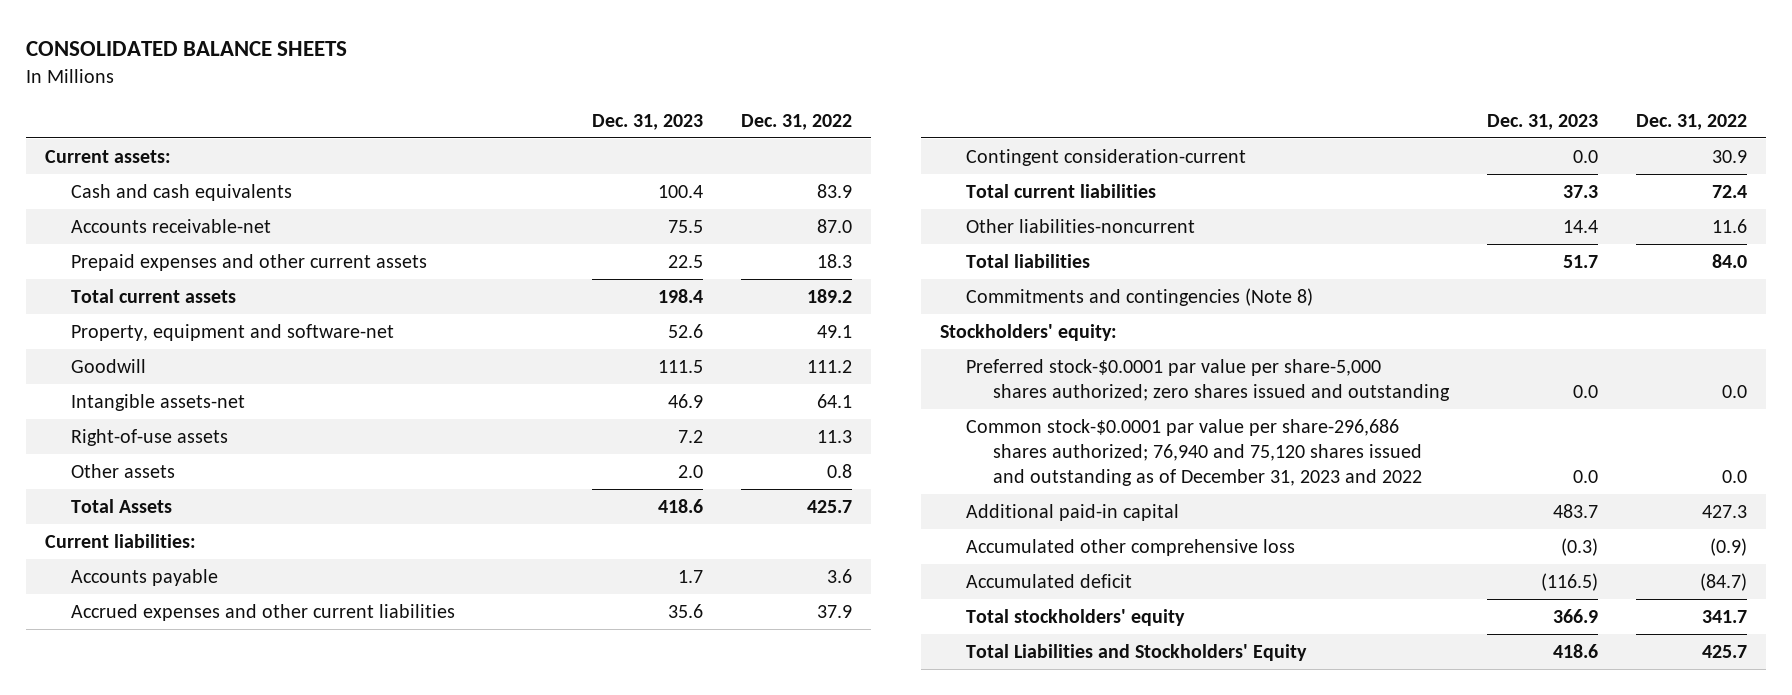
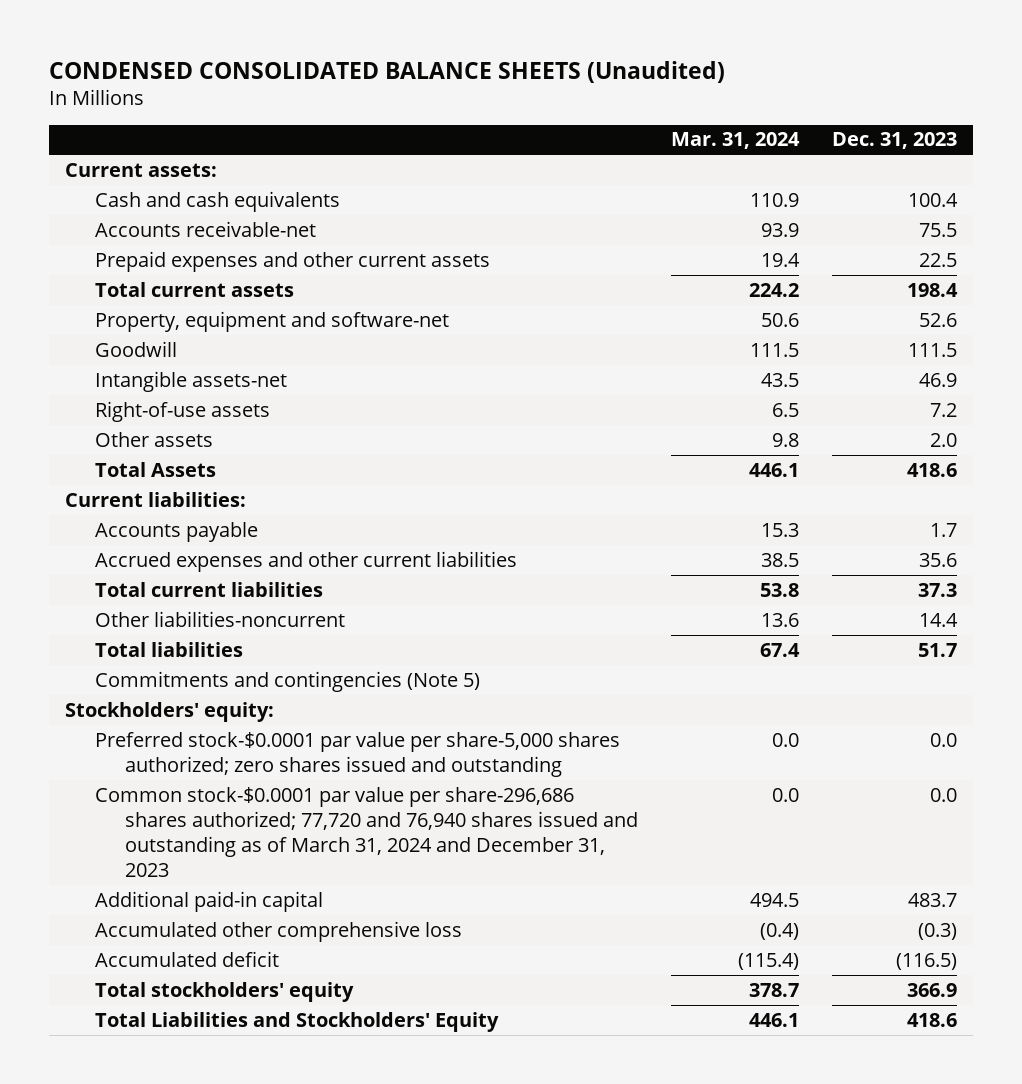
[25,41,347,57] CONSOLIDATED BALANCE SHEETS -> [48,60,725,83] CONDENSED CONSOLIDATED BALANCE SHEETS (Unaudited)
[741,113,853,130] Dec. 31, 2022 -> none
none -> [670,132,800,150] Mar. 31, 2024
[966,148,1247,166] Contingent consideration-current -> none
[966,287,1314,306] Commitments and contingencies (Note 8) -> [95,670,481,692] Commitments and contingencies (Note 5)
[966,418,1422,486] Common stock-$0.0001 par value per share-296,686 shares authorized; 76,940 and 75,120 shares issued and outstanding as of December 31, 2023 and 2022 -> [95,786,639,877] Common stock-$0.0001 par value per share-296,686 shares authorized; 77,720 and 76,940 shares issued and outstanding as of March 31, 2024 and December 31, 2023

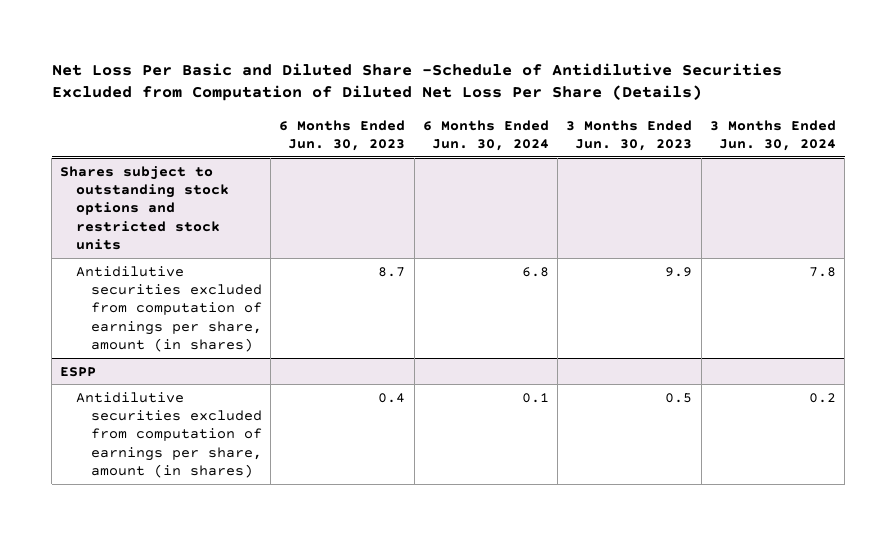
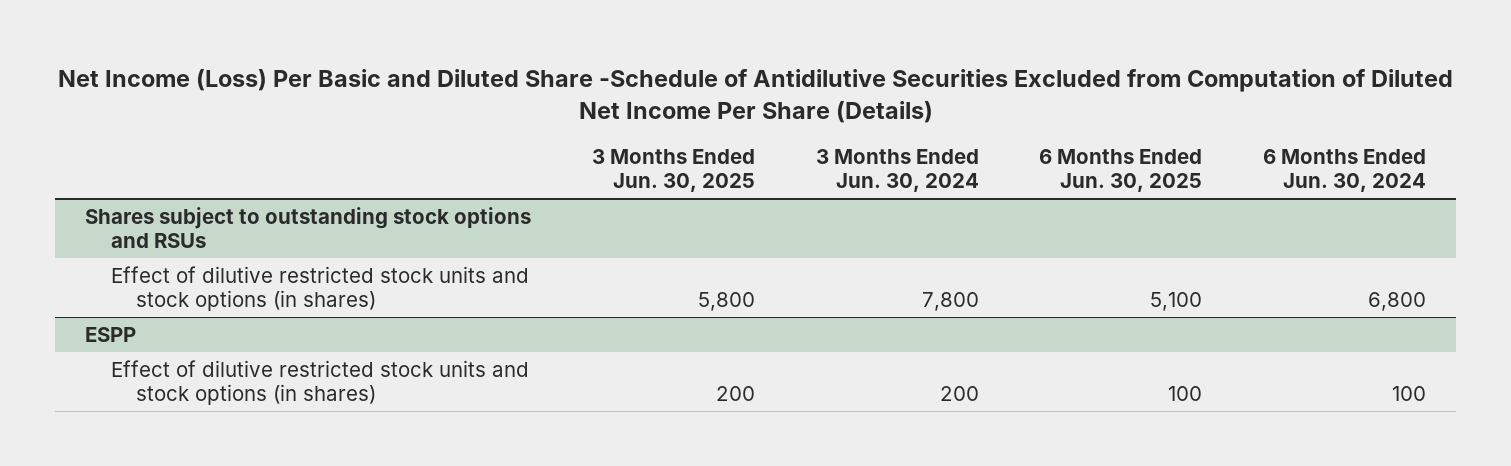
[51,62,782,102] Net Loss Per Basic and Diluted Share -Schedule of Antidilutive Securities Excluded from Computation of Diluted Net Loss Per Share (Details) -> [57,68,1453,123] Net Income (Loss) Per Basic and Diluted Share -Schedule of Antidilutive Securities Excluded from Computation of Diluted Net Income Per Share (Details)
[279,119,406,152] 6 Months Ended Jun. 30, 2023 -> none
[566,119,693,152] 3 Months Ended Jun. 30, 2023 -> none
none -> [591,148,755,193] 3 Months Ended Jun. 30, 2025
none -> [1039,148,1203,193] 6 Months Ended Jun. 30, 2025
[75,265,262,353] Antidilutive securities excluded from computation of earnings per share, amount (in shares) -> none
[60,165,229,251] Shares subject to outstanding stock options and restricted stock units -> [85,206,532,249] Shares subject to outstanding stock options and RSUs
none -> [110,265,529,312] Effect of dilutive restricted stock units and stock options (in shares)
[75,391,262,479] Antidilutive securities excluded from computation of earnings per share, amount (in shares) -> none
none -> [110,359,529,406] Effect of dilutive restricted stock units and stock options (in shares)

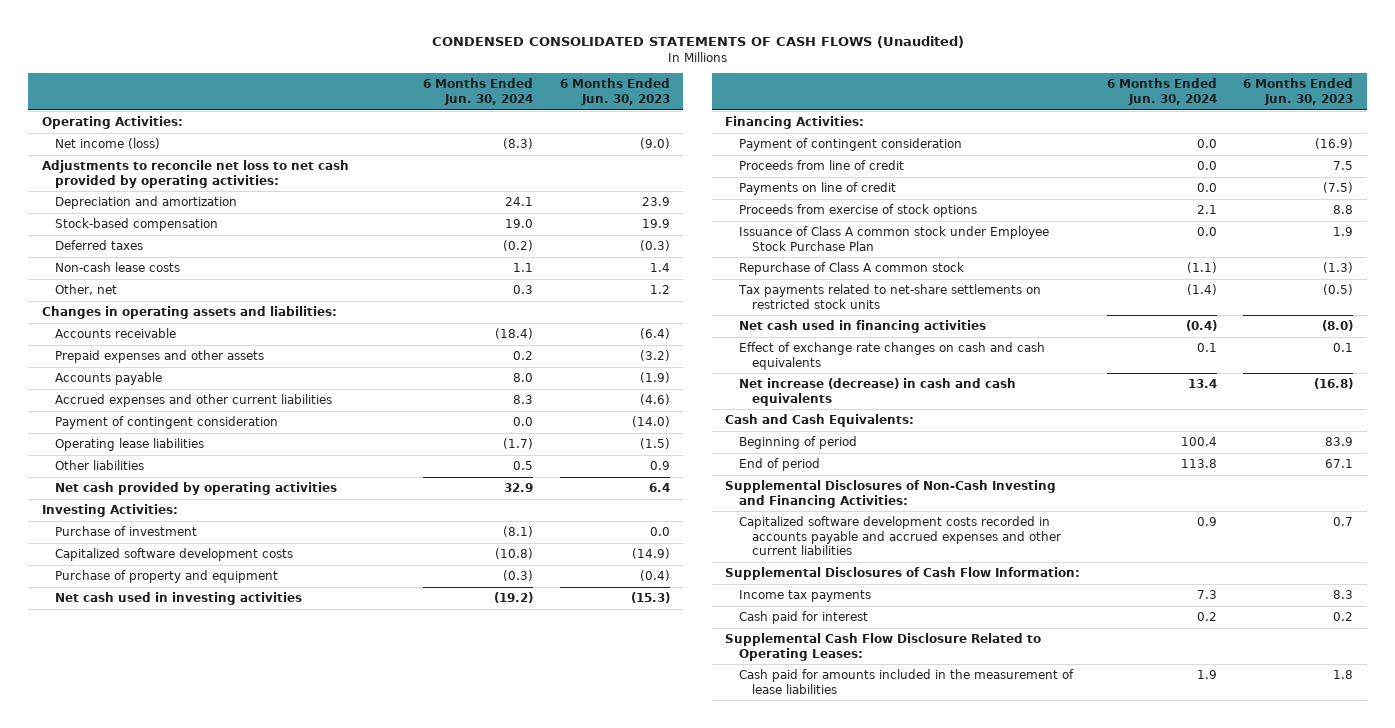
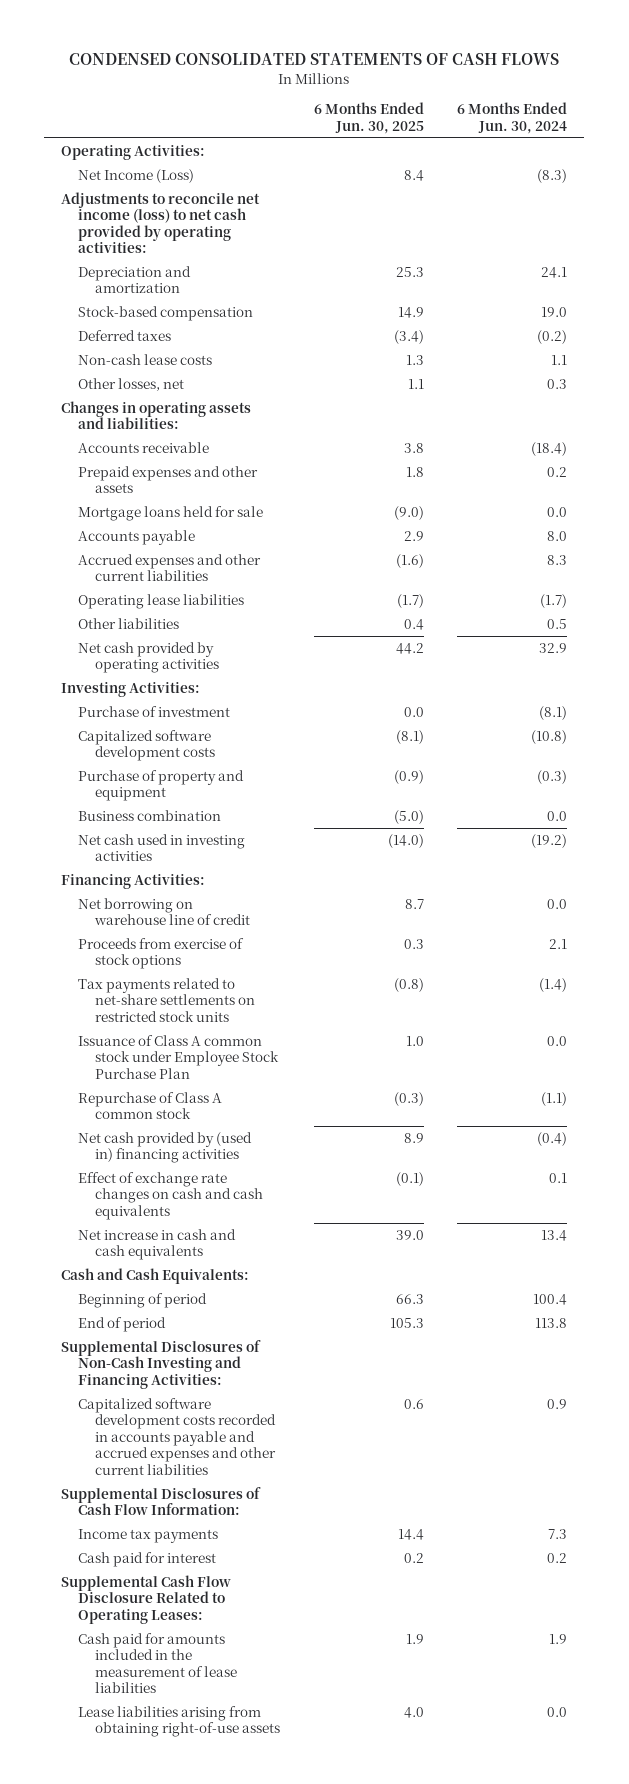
[431,36,964,49] CONDENSED CONSOLIDATED STATEMENTS OF CASH FLOWS (Unaudited) -> [69,53,560,66] CONDENSED CONSOLIDATED STATEMENTS OF CASH FLOWS
[559,78,670,105] 6 Months Ended Jun. 30, 2023 -> none
none -> [313,102,424,134] 6 Months Ended Jun. 30, 2025
[55,138,161,150] Net income (loss) -> [77,168,194,183] Net Income (Loss)
[41,160,349,188] Adjustments to reconcile net loss to net cash provided by operating activities: -> [61,191,261,254] Adjustments to reconcile net income (loss) to net cash provided by operating activities:
[55,284,118,296] Other, net -> [77,377,184,391] Other losses, net
none -> [77,505,263,521] Mortgage loans held for sale
[55,416,279,430] Payment of contingent consideration -> none
none -> [77,809,221,821] Business combination
[738,138,962,152] Payment of contingent consideration -> none
[738,160,904,171] Proceeds from line of credit -> none
[738,182,896,196] Payments on line of credit -> [77,897,250,926] Net borrowing on warehouse line of credit
[737,284,1041,309] Tax payments related to net-share settlements on restricted stock units -> [77,977,255,1022] Tax payments related to net-share settlements on restricted stock units
[738,320,986,334] Net cash used in financing activities -> [77,1131,252,1164] Net cash provided by (used in) financing activities
[738,378,1016,406] Net increase (decrease) in cash and cash equivalents -> [77,1228,236,1261] Net increase in cash and cash equivalents
none -> [77,1705,280,1738] Lease liabilities arising from obtaining right-of-use assets

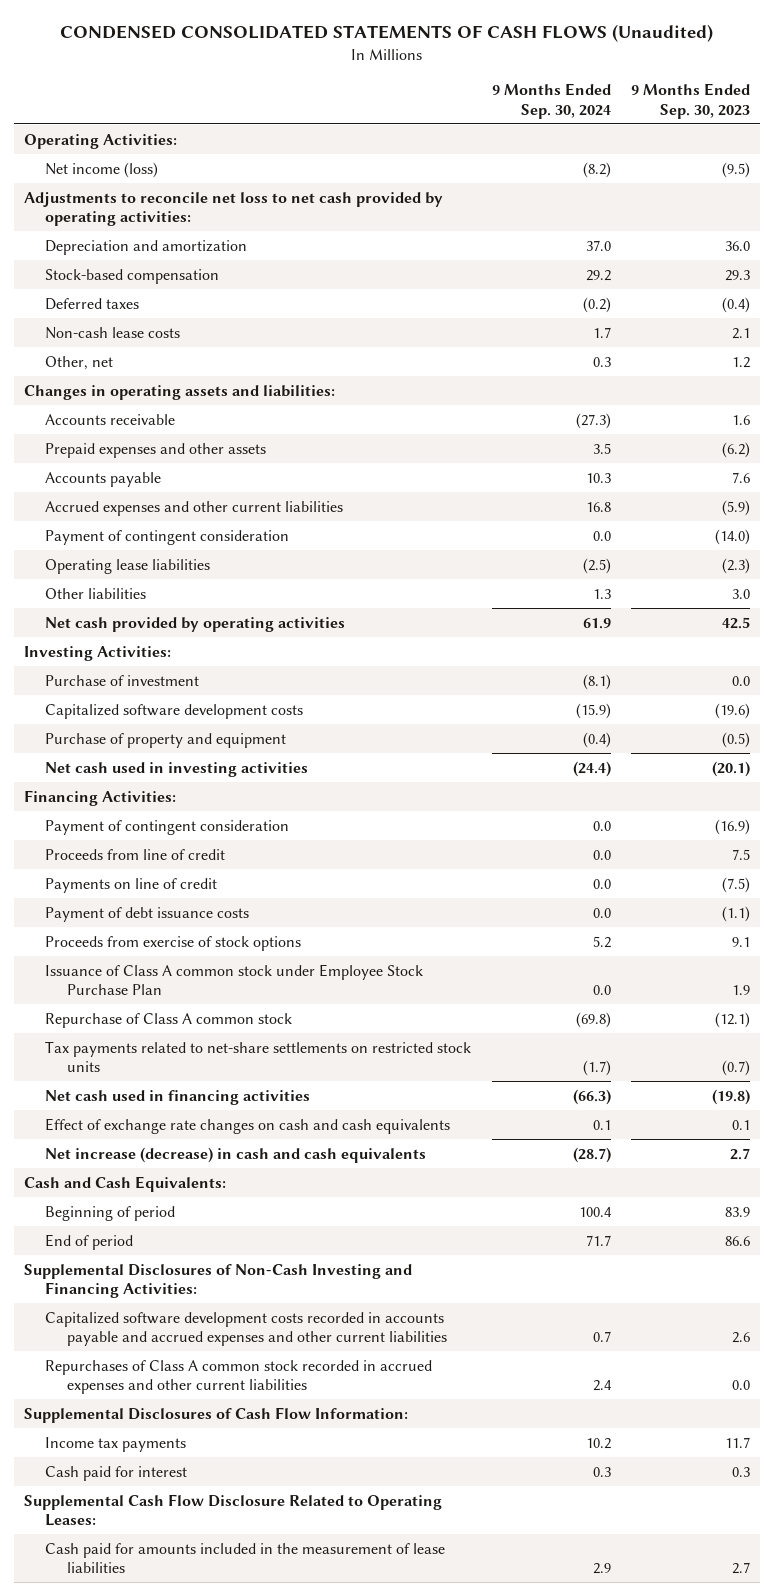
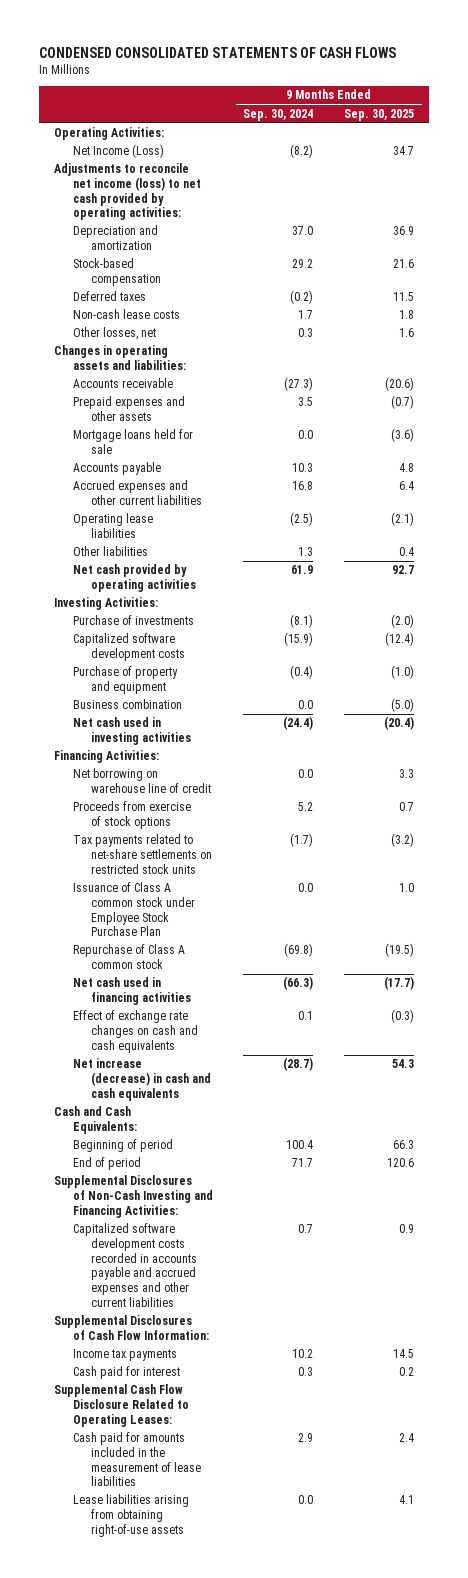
[59,24,713,43] CONDENSED CONSOLIDATED STATEMENTS OF CASH FLOWS (Unaudited) -> [39,46,397,58] CONDENSED CONSOLIDATED STATEMENTS OF CASH FLOWS
[630,83,750,119] 9 Months Ended Sep. 30, 2023 -> none
none -> [343,108,414,121] Sep. 30, 2025
[45,161,159,178] Net income (loss) -> [72,144,164,159] Net Income (Loss)
[23,191,443,226] Adjustments to reconcile net loss to net cash provided by operating activities: -> [54,163,201,221] Adjustments to reconcile net income (loss) to net cash provided by operating activities:
[45,355,114,370] Other, net -> [72,327,156,341] Other losses, net
none -> [72,429,193,455] Mortgage loans held for sale
[45,529,290,545] Payment of contingent consideration -> none
[45,674,200,686] Purchase of investment -> [72,615,194,626] Purchase of investments
none -> [72,699,182,710] Business combination
[45,819,290,835] Payment of contingent consideration -> none
[45,848,226,860] Proceeds from line of credit -> none
[45,906,250,922] Payment of debt issuance costs -> none
[45,877,218,893] Payments on line of credit -> [72,768,212,794] Net borrowing on warehouse line of credit
[45,1040,472,1072] Tax payments related to net-share settlements on restricted stock units -> [72,834,213,874] Tax payments related to net-share settlements on restricted stock units
[45,1359,433,1394] Repurchases of Class A common stock recorded in accrued expenses and other current liabilities -> none
none -> [72,1494,189,1537] Lease liabilities arising from obtaining right-of-use assets

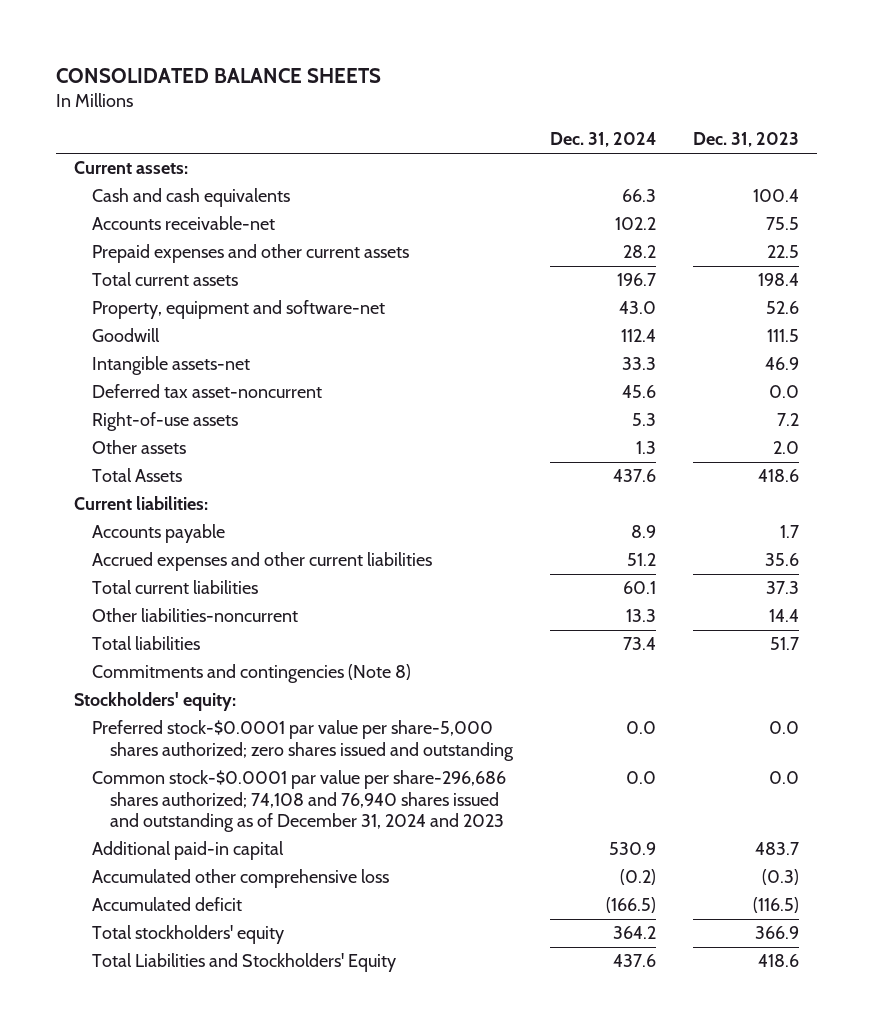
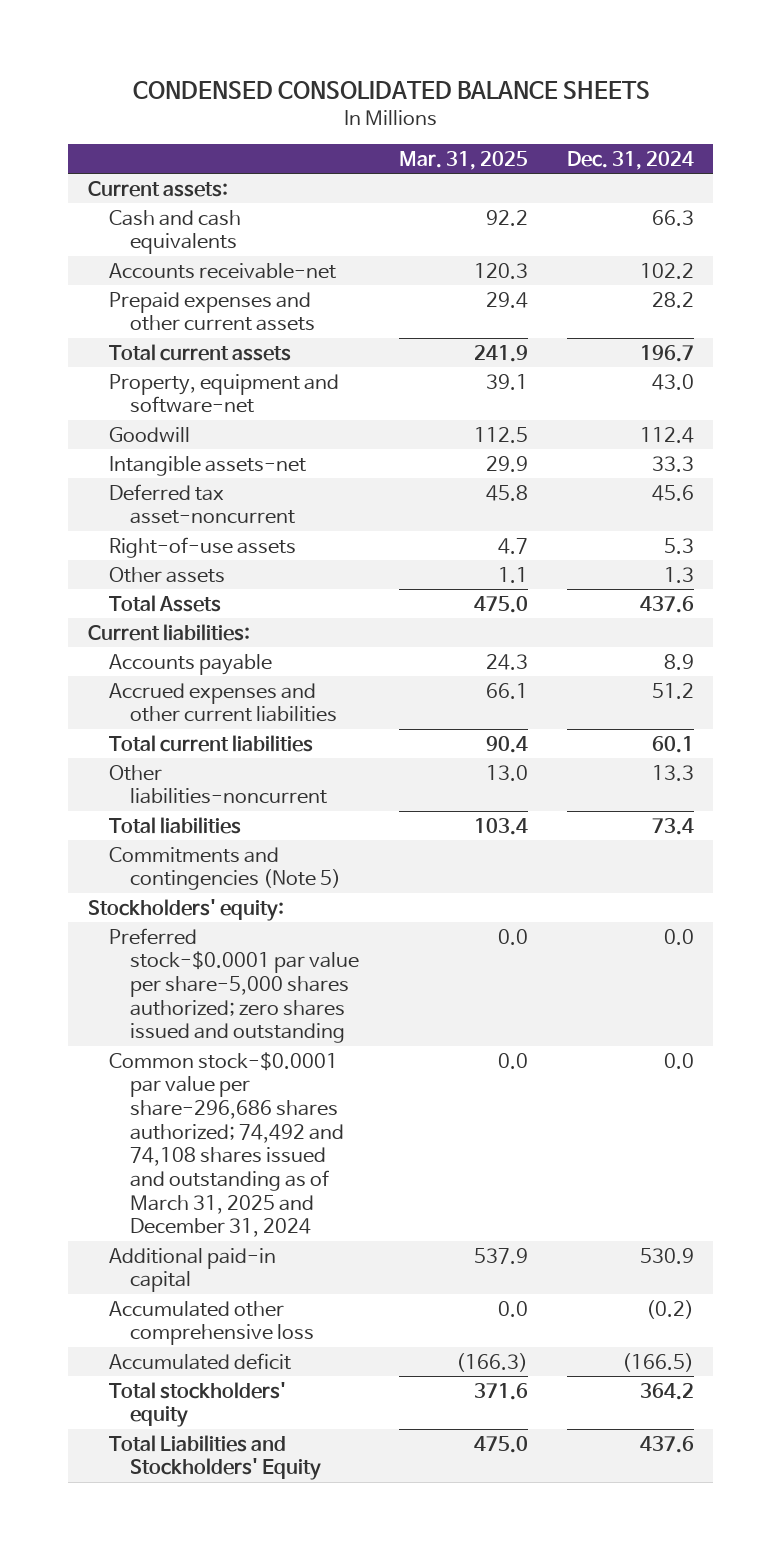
[55,68,381,84] CONSOLIDATED BALANCE SHEETS -> [132,81,650,100] CONDENSED CONSOLIDATED BALANCE SHEETS
[692,132,799,148] Dec. 31, 2023 -> none
none -> [398,150,528,170] Mar. 31, 2025
[92,664,412,684] Commitments and contingencies (Note 8) -> [109,846,342,891] Commitments and contingencies (Note 5)
[92,770,507,833] Common stock-$0.0001 par value per share-296,686 shares authorized; 74,108 and 76,940 shares issued and outstanding as of December 31, 2024 and 2023 -> [109,1051,345,1238] Common stock-$0.0001 par value per share-296,686 shares authorized; 74,492 and 74,108 shares issued and outstanding as of March 31, 2025 and December 31, 2024

